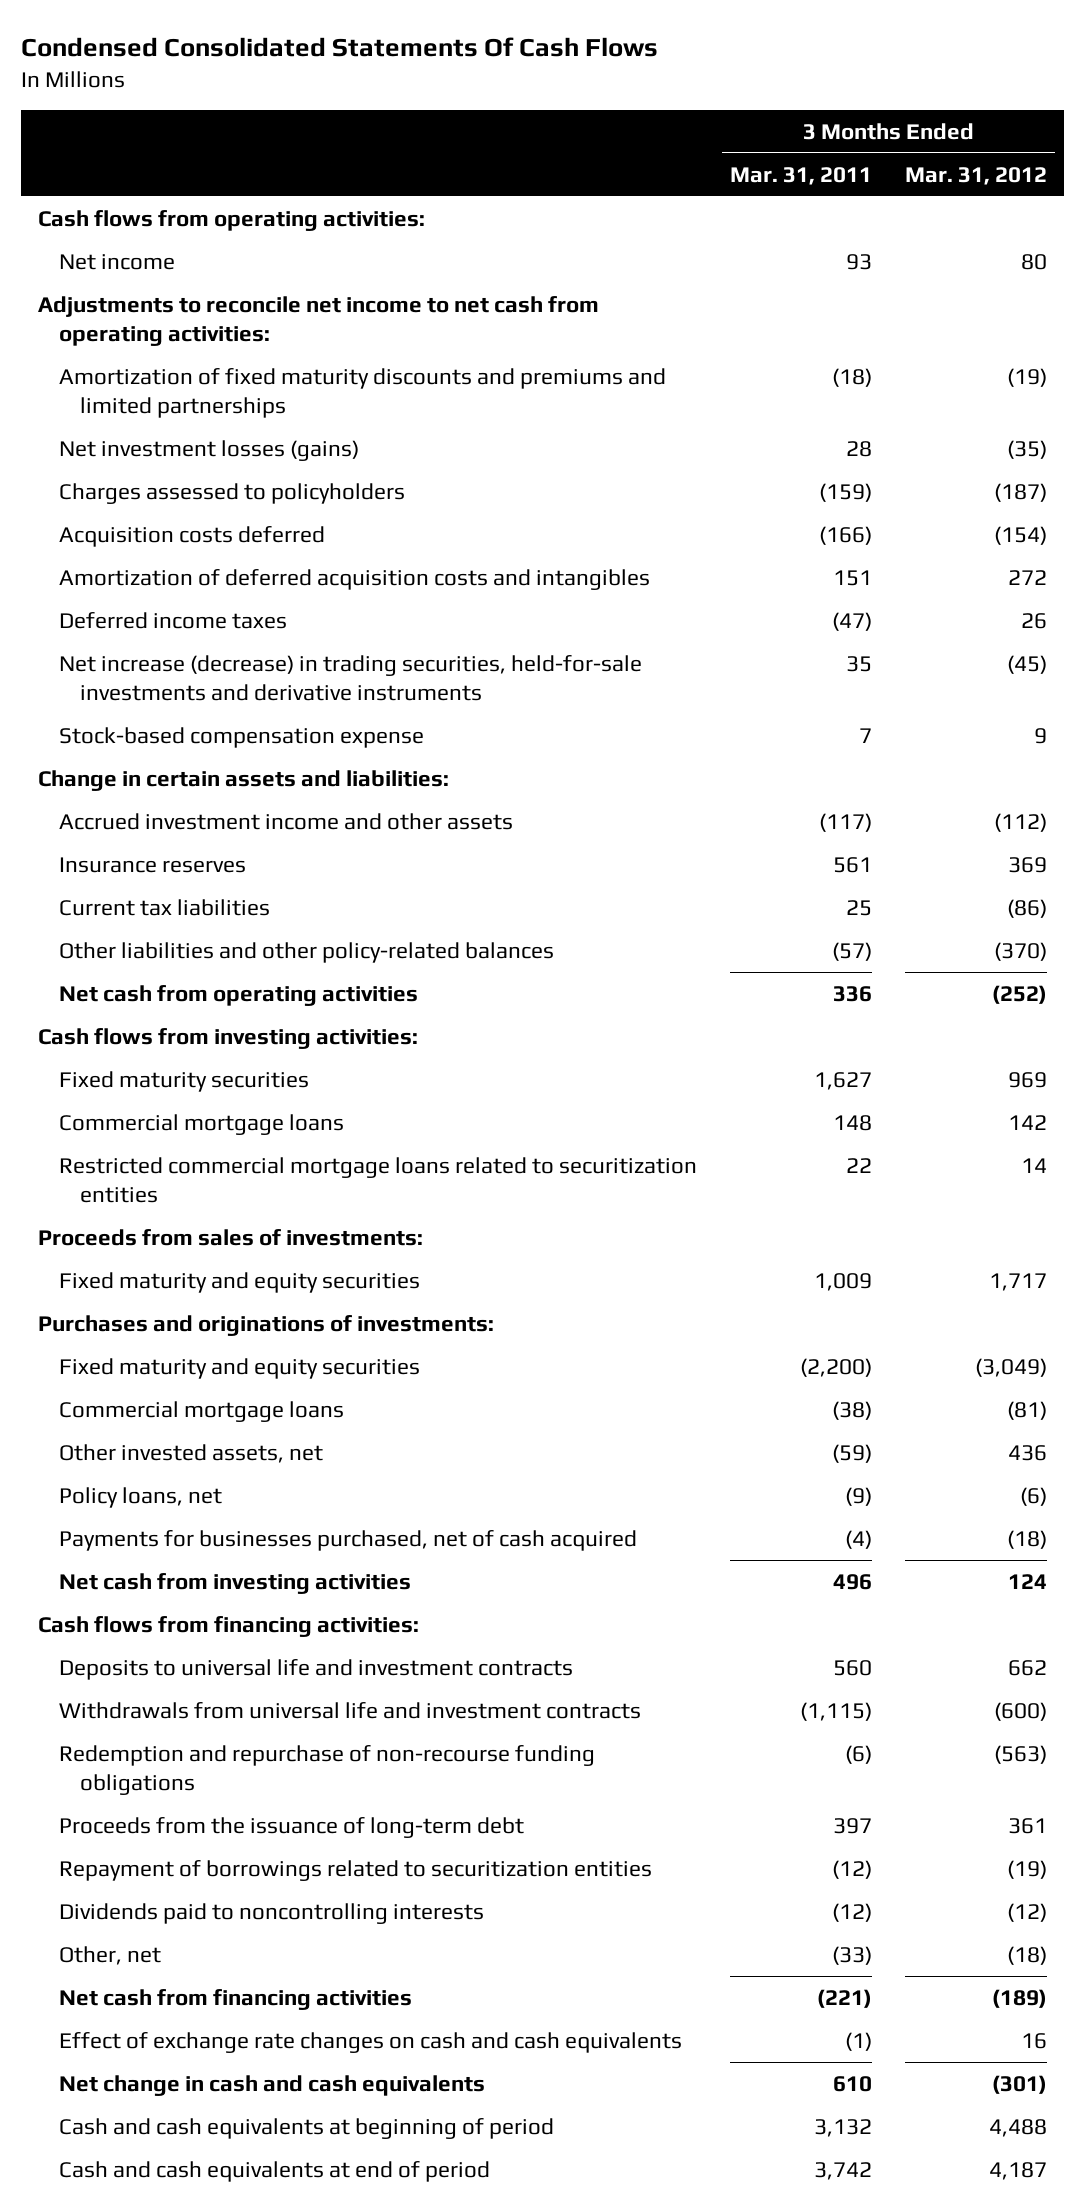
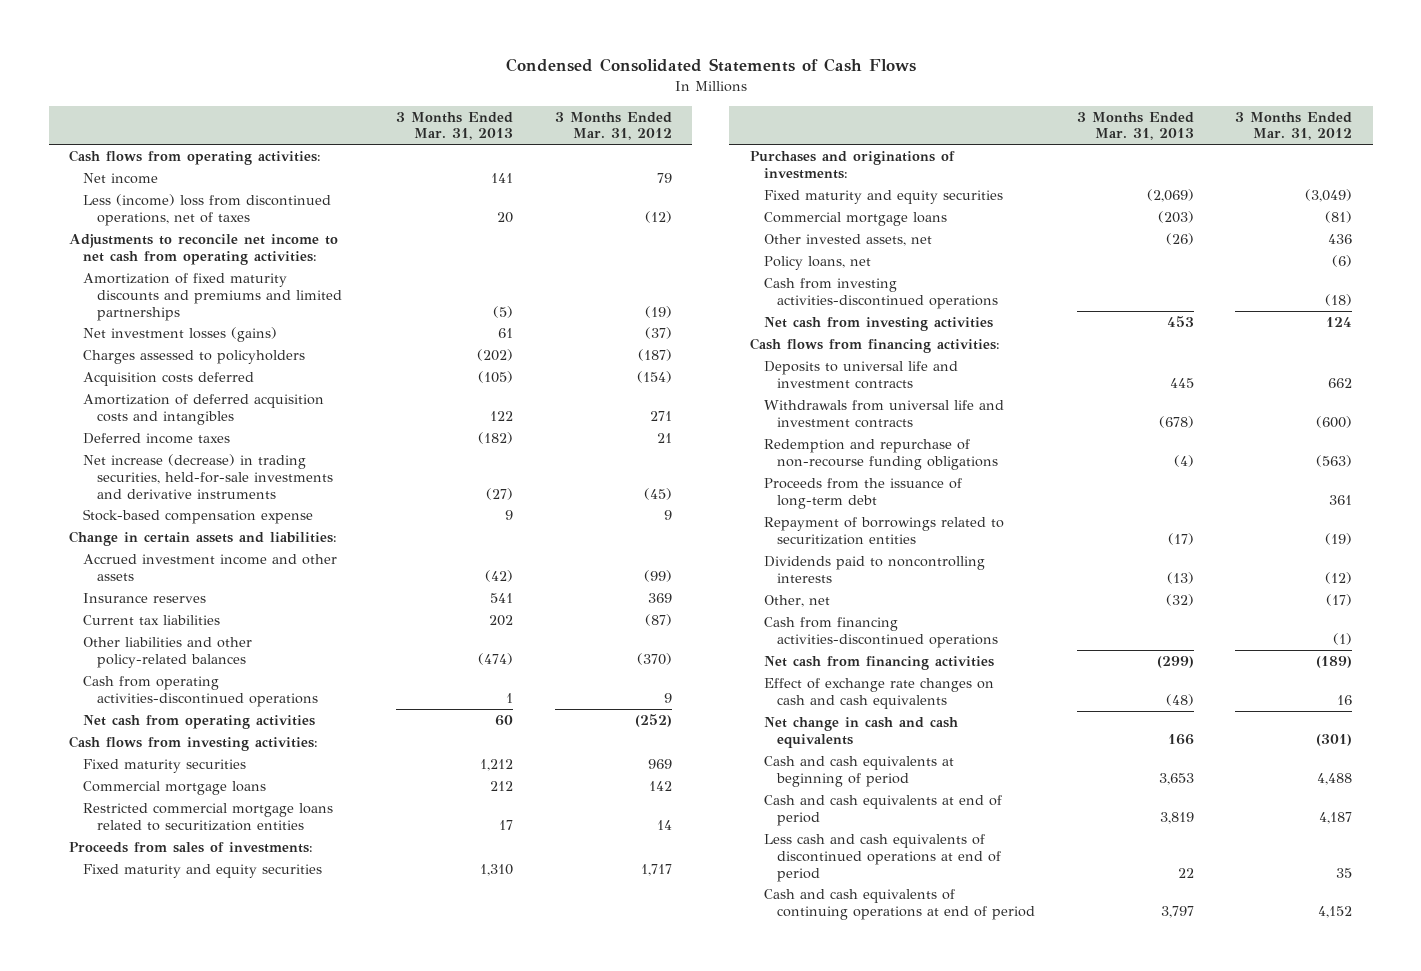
[21,37,659,58] Condensed Consolidated Statements Of Cash Flows -> [505,58,916,73] Condensed Consolidated Statements of Cash Flows
[730,166,873,185] Mar. 31, 2011 -> none
none -> [396,111,514,141] 3 Months Ended Mar. 31, 2013
[1021,253,1048,270] 80 -> [656,172,672,183] 79
none -> [83,193,332,226] Less (income) loss from discontinued operations, net of taxes
[1007,439,1048,459] (35) -> [644,326,672,339] (37)
[1008,569,1048,585] 272 -> [649,410,672,421] 271
[1021,612,1048,629] 26 -> [656,432,672,443] 21
[994,812,1048,832] (112) -> [643,569,672,582] (99)
[1007,898,1048,918] (86) -> [644,613,672,626] (87)
none -> [83,675,319,707] Cash from operating activities-discontinued operations
[59,1529,638,1551] Payments for businesses purchased, net of cash acquired -> none
none -> [763,277,999,309] Cash from investing activities-discontinued operations
[1007,1945,1048,1965] (18) -> [1326,593,1353,606] (17)
none -> [763,616,999,648] Cash from financing activities-discontinued operations
none -> [763,833,1002,882] Less cash and cash equivalents of discontinued operations at end of period
none -> [763,888,1036,920] Cash and cash equivalents of continuing operations at end of period

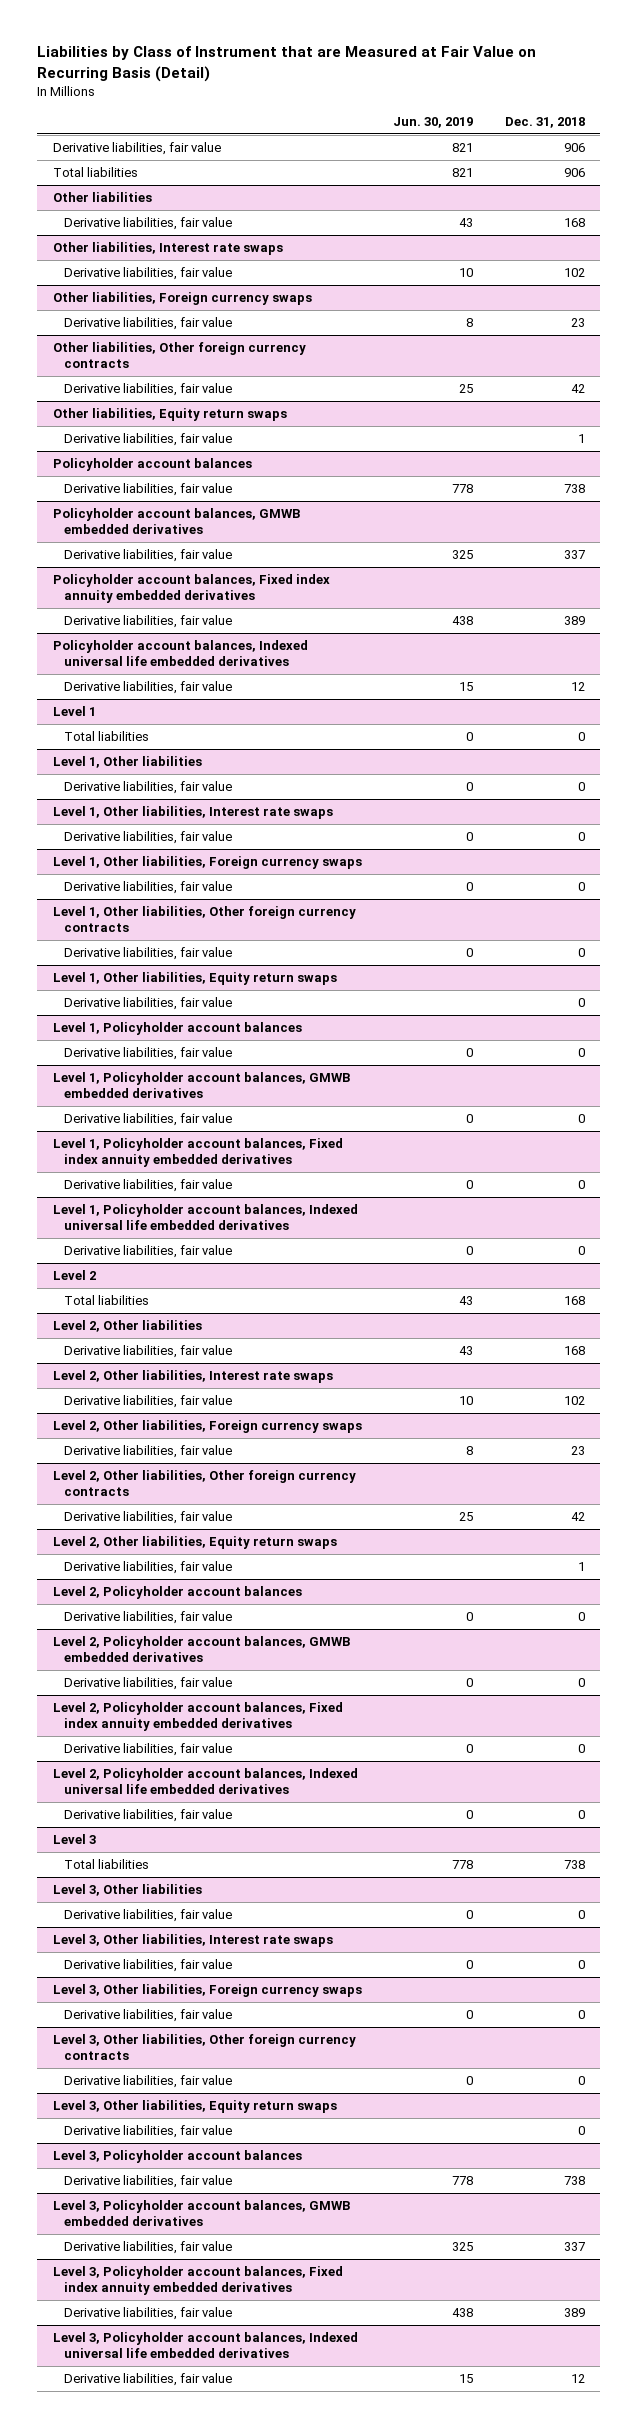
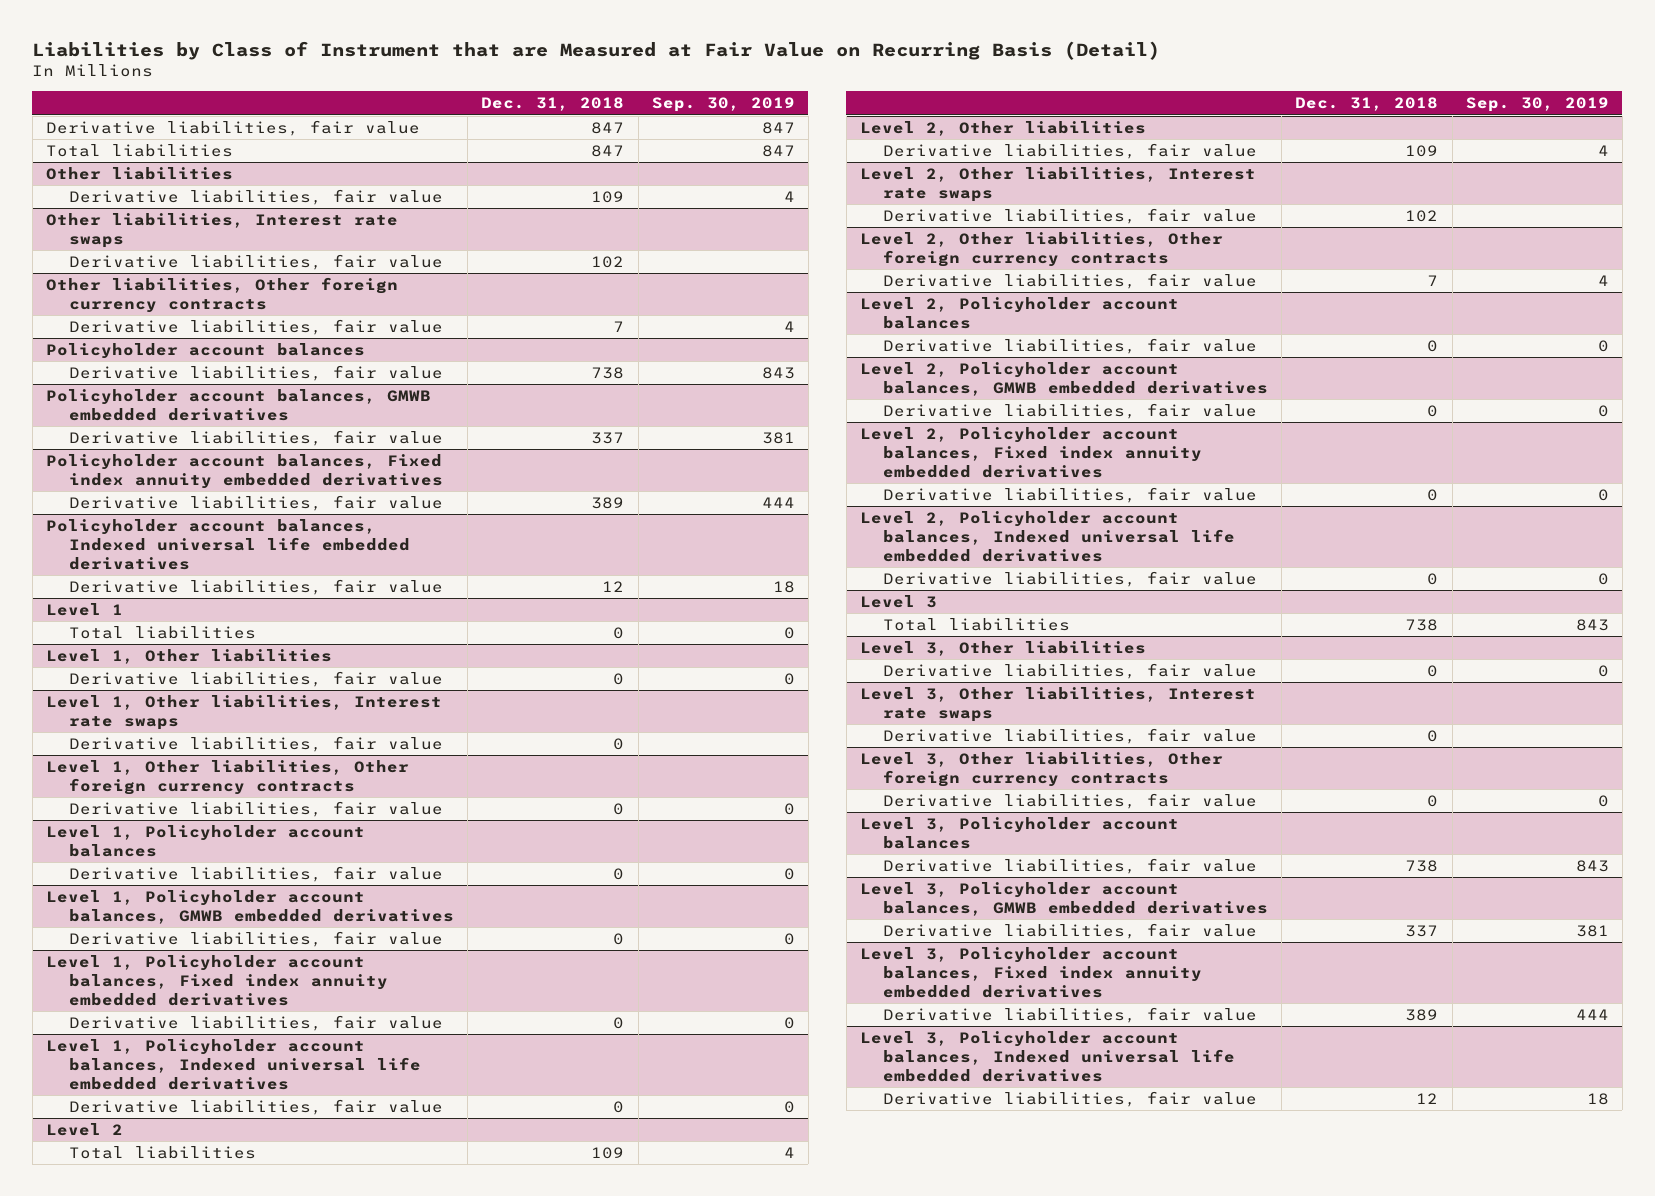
[393,116,474,128] Jun. 30, 2019 -> none
none -> [651,97,795,113] Sep. 30, 2019
[563,143,585,153] 906 -> [591,121,625,134] 847
[563,168,585,178] 906 -> [591,144,625,157] 847
[563,218,585,228] 168 -> [591,190,625,203] 109
[52,292,312,306] Other liabilities, Foreign currency swaps -> none
[64,317,233,331] Derivative liabilities, fair value -> none
[52,408,287,422] Other liabilities, Equity return swaps -> none
[64,433,233,447] Derivative liabilities, fair value -> none
[570,384,585,394] 42 -> [613,320,625,332] 7
[52,856,362,870] Level 1, Other liabilities, Foreign currency swaps -> none
[64,881,233,895] Derivative liabilities, fair value -> none
[52,972,337,986] Level 1, Other liabilities, Equity return swaps -> none
[64,997,233,1011] Derivative liabilities, fair value -> none
[563,1296,585,1306] 168 -> [591,1146,625,1159] 109
[563,1346,585,1356] 168 -> [1405,144,1439,157] 109
[52,1420,362,1434] Level 2, Other liabilities, Foreign currency swaps -> none
[64,1445,233,1459] Derivative liabilities, fair value -> none
[52,1536,337,1550] Level 2, Other liabilities, Equity return swaps -> none
[64,1561,233,1575] Derivative liabilities, fair value -> none
[570,1512,585,1522] 42 -> [1427,274,1439,286] 7
[52,1984,362,1998] Level 3, Other liabilities, Foreign currency swaps -> none
[64,2009,233,2023] Derivative liabilities, fair value -> none
[52,2100,337,2114] Level 3, Other liabilities, Equity return swaps -> none
[64,2125,233,2139] Derivative liabilities, fair value -> none

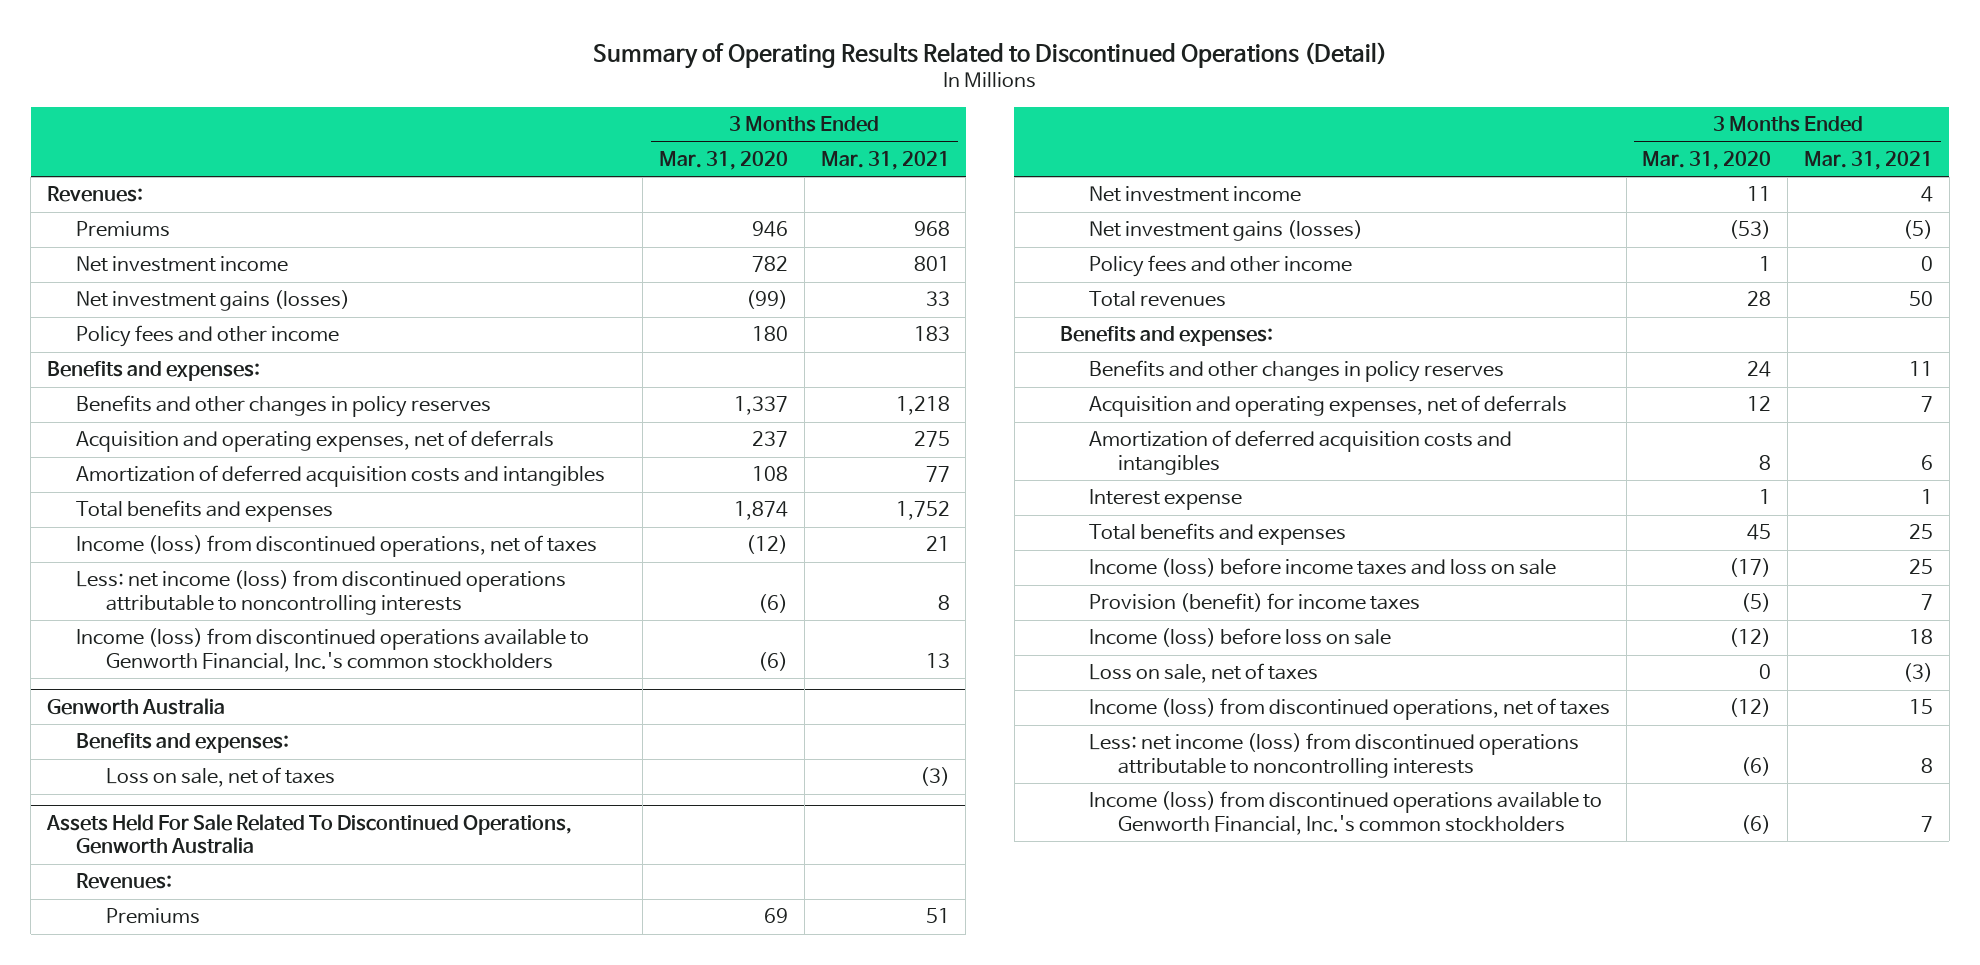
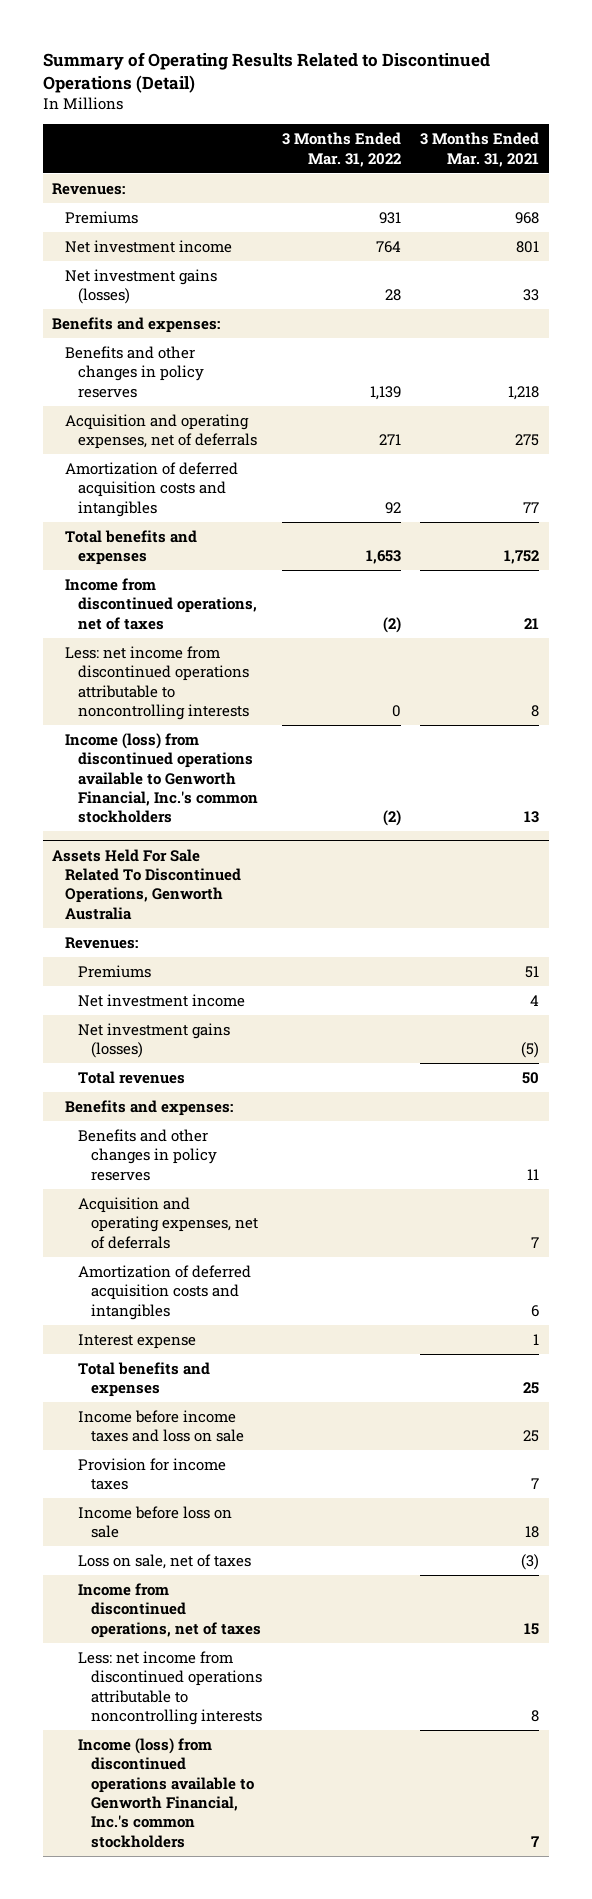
[659,150,789,170] Mar. 31, 2020 -> none
none -> [281,132,401,167] 3 Months Ended Mar. 31, 2022
[76,325,340,348] Policy fees and other income -> none
[76,535,598,558] Income (loss) from discontinued operations, net of taxes -> [65,577,258,630] Income from discontinued operations, net of taxes
[76,570,567,615] Less: net income (loss) from discontinued operations attributable to noncontrolling interests -> [65,645,250,720] Less: net income from discontinued operations attributable to noncontrolling interests
[47,697,226,715] Genworth Australia -> none
[76,733,290,754] Benefits and expenses: -> none
[105,767,335,788] Loss on sale, net of taxes -> none
[1088,255,1352,278] Policy fees and other income -> none
[1088,558,1556,578] Income (loss) before income taxes and loss on sale -> [78,1409,245,1443] Income before income taxes and loss on sale
[1088,593,1420,613] Provision (benefit) for income taxes -> [78,1457,227,1491] Provision for income taxes
[1088,628,1391,648] Income (loss) before loss on sale -> [78,1505,233,1539] Income before loss on sale
[1088,698,1610,721] Income (loss) from discontinued operations, net of taxes -> [78,1582,262,1638] Income from discontinued operations, net of taxes
[1088,733,1579,778] Less: net income (loss) from discontinued operations attributable to noncontrolling interests -> [78,1650,263,1725] Less: net income from discontinued operations attributable to noncontrolling interests

